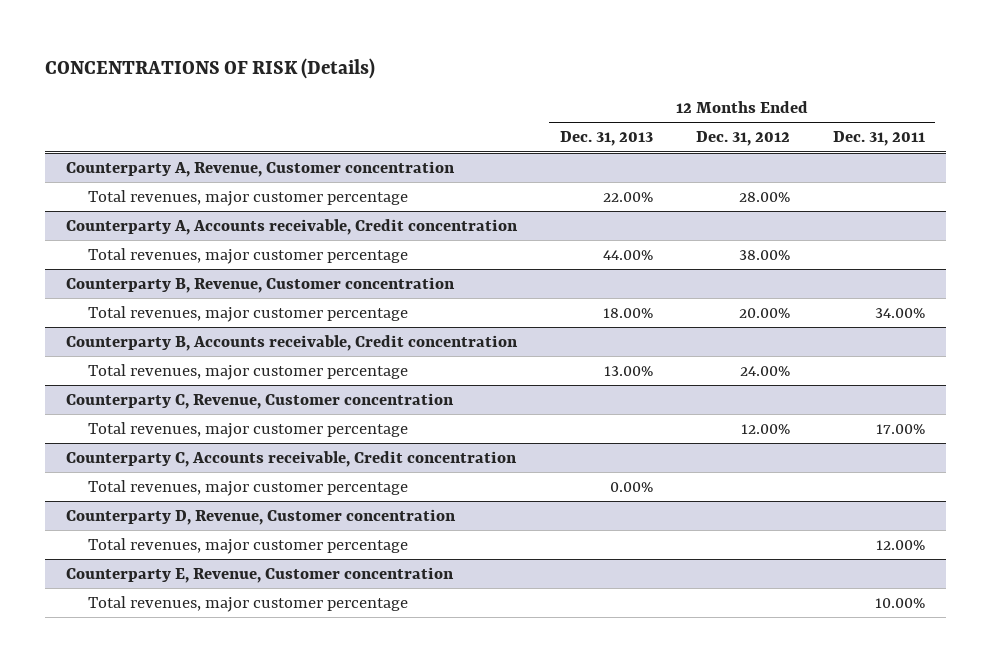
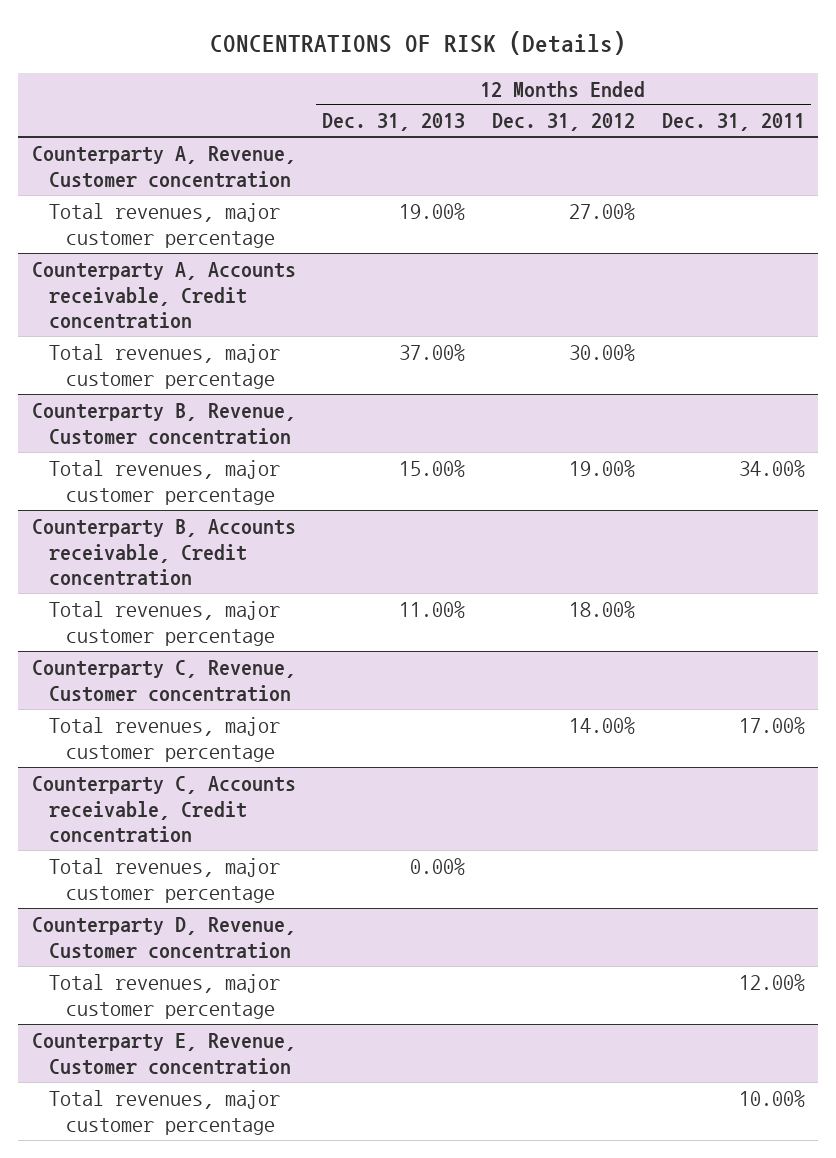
[603,191,654,202] 22.00% -> [399,202,466,220] 19.00%
[738,191,790,202] 28.00% -> [568,202,635,220] 27.00%
[603,249,654,260] 44.00% -> [399,343,466,361] 37.00%
[738,249,790,260] 38.00% -> [568,343,635,361] 30.00%
[603,307,654,318] 18.00% -> [399,459,466,477] 15.00%
[738,307,790,318] 20.00% -> [568,459,635,477] 19.00%
[604,365,654,376] 13.00% -> [399,600,466,618] 11.00%
[739,365,790,376] 24.00% -> [568,600,635,618] 18.00%
[740,423,790,434] 12.00% -> [568,716,635,734] 14.00%

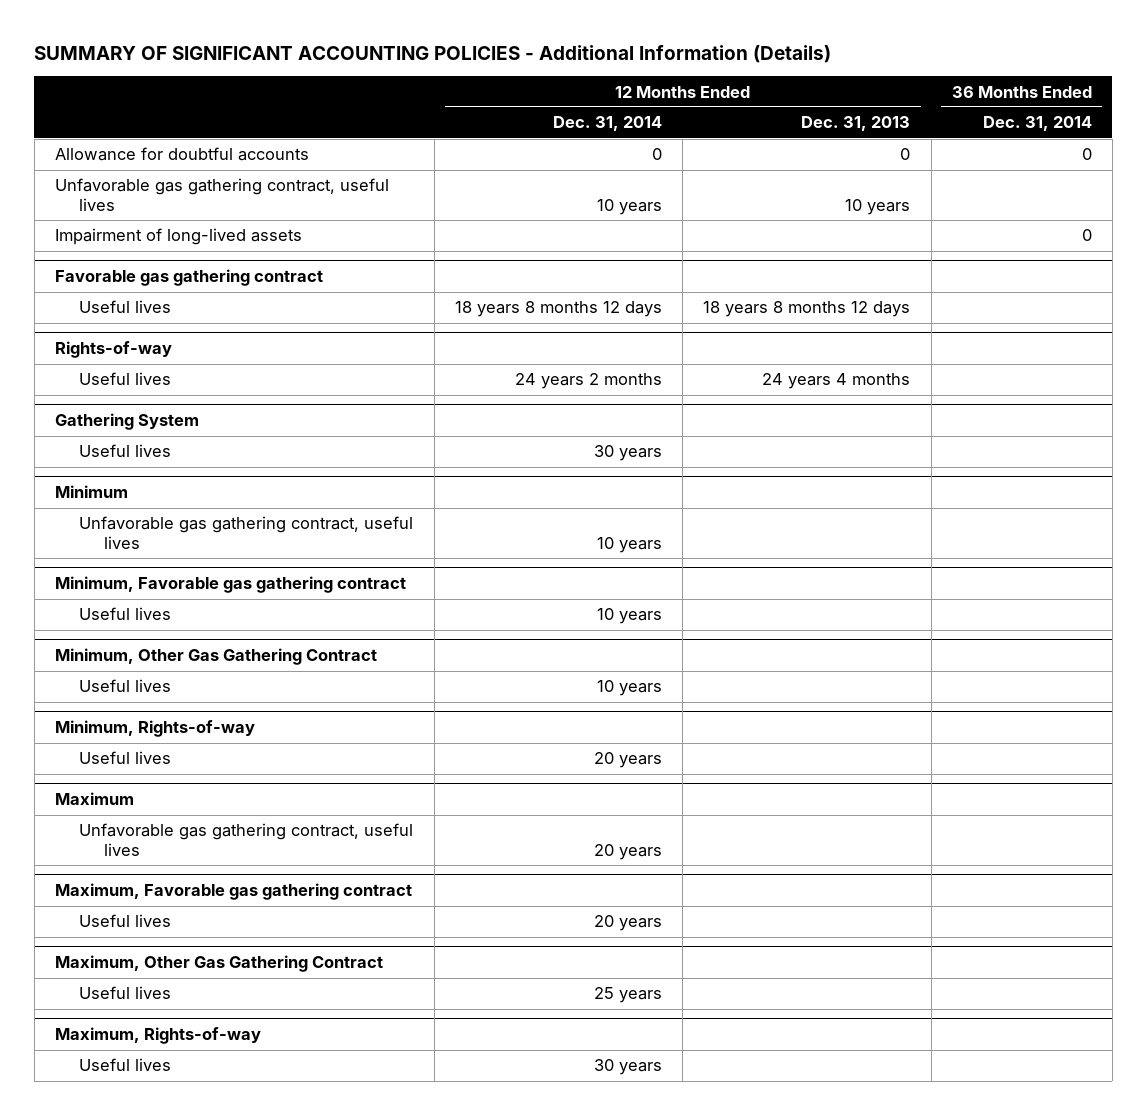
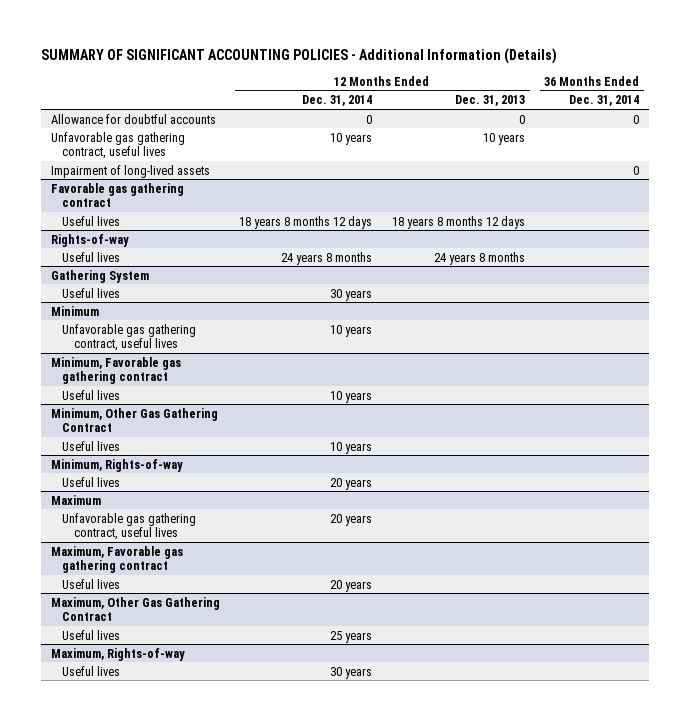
[514,373,662,390] 24 years 2 months -> [281,251,373,265] 24 years 8 months
[762,373,911,390] 24 years 4 months -> [433,251,525,265] 24 years 8 months

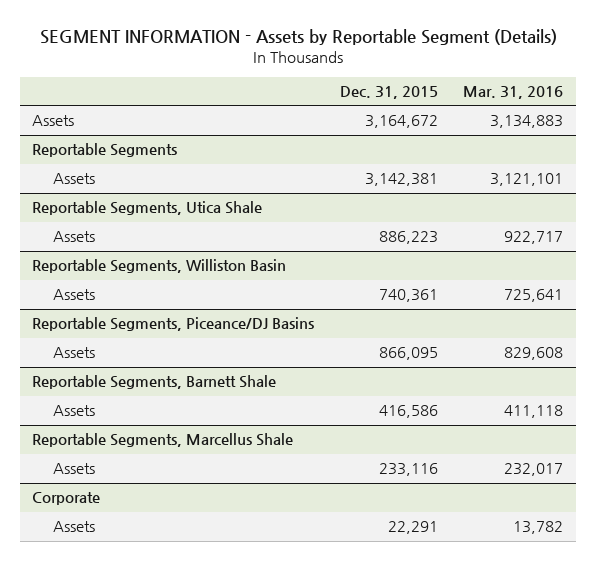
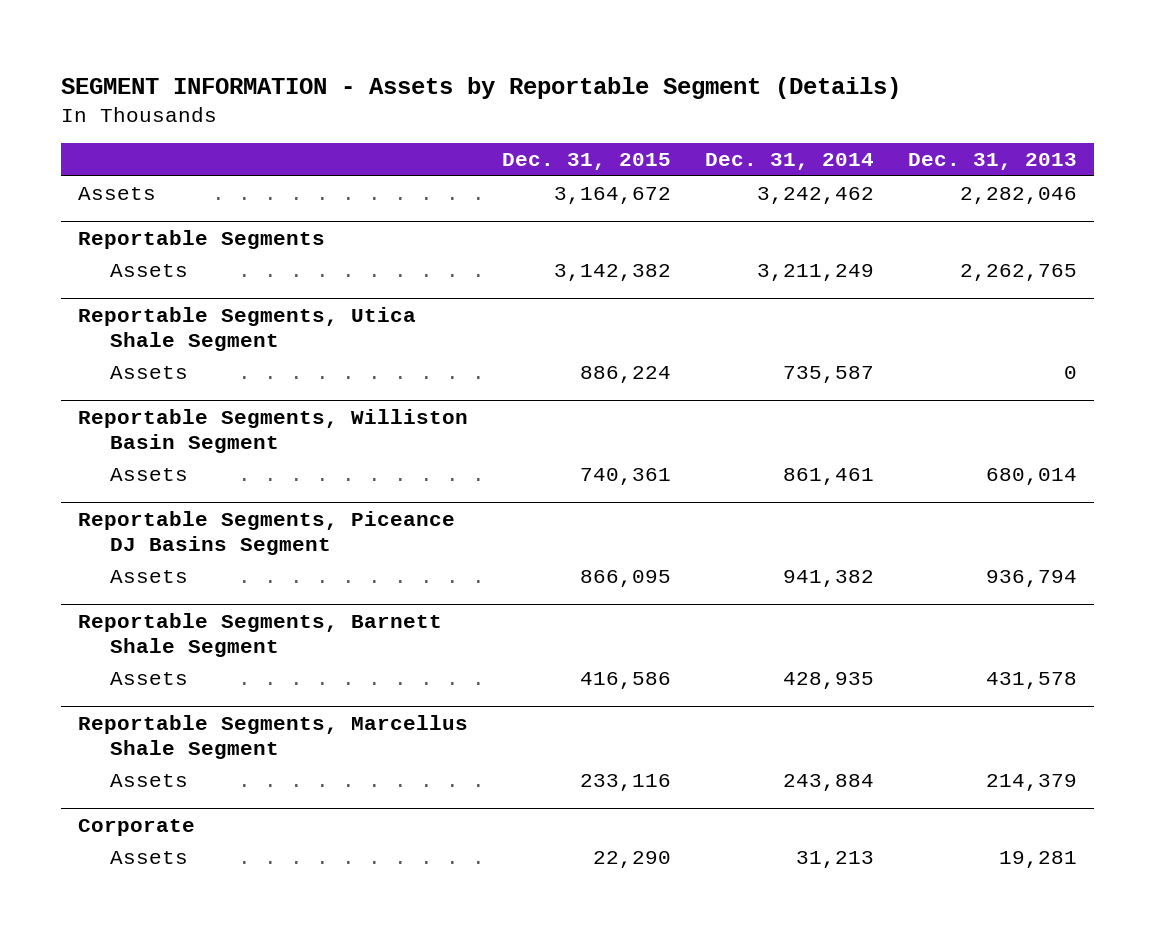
[462,86,563,100] Mar. 31, 2016 -> none
none -> [705,153,875,171] Dec. 31, 2014
none -> [907,153,1077,171] Dec. 31, 2013
[364,173,438,187] 3,142,381 -> [554,264,672,282] 3,142,382
[32,201,263,216] Reportable Segments, Utica Shale -> [78,306,417,351] Reportable Segments, Utica Shale Segment
[378,231,438,245] 886,223 -> [580,366,672,384] 886,224
[32,259,287,274] Reportable Segments, Williston Basin -> [78,408,469,453] Reportable Segments, Williston Basin Segment
[32,317,315,332] Reportable Segments, Piceance/DJ Basins -> [78,510,456,555] Reportable Segments, Piceance DJ Basins Segment
[32,375,277,390] Reportable Segments, Barnett Shale -> [78,612,443,657] Reportable Segments, Barnett Shale Segment
[32,433,294,448] Reportable Segments, Marcellus Shale -> [78,714,469,759] Reportable Segments, Marcellus Shale Segment
[387,521,438,535] 22,291 -> [593,851,672,869] 22,290

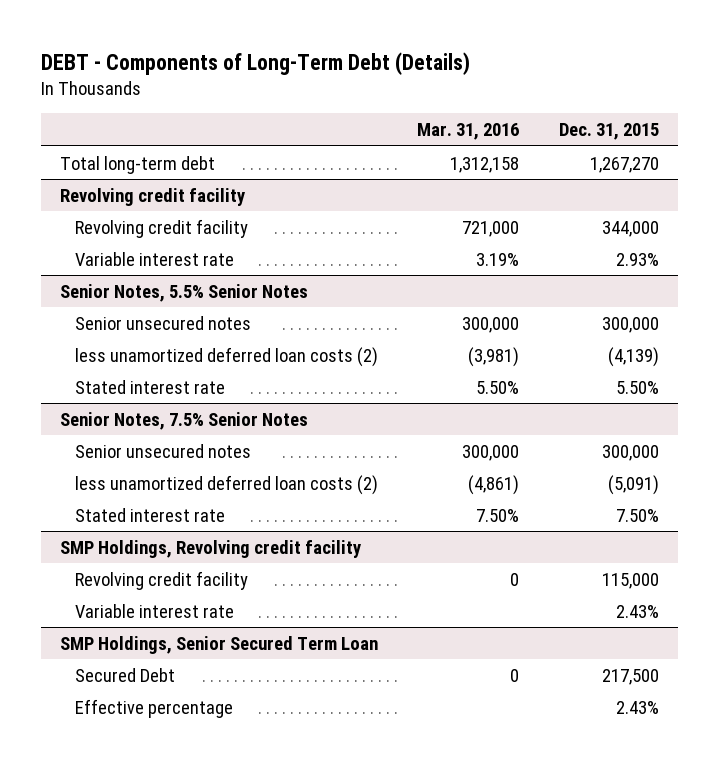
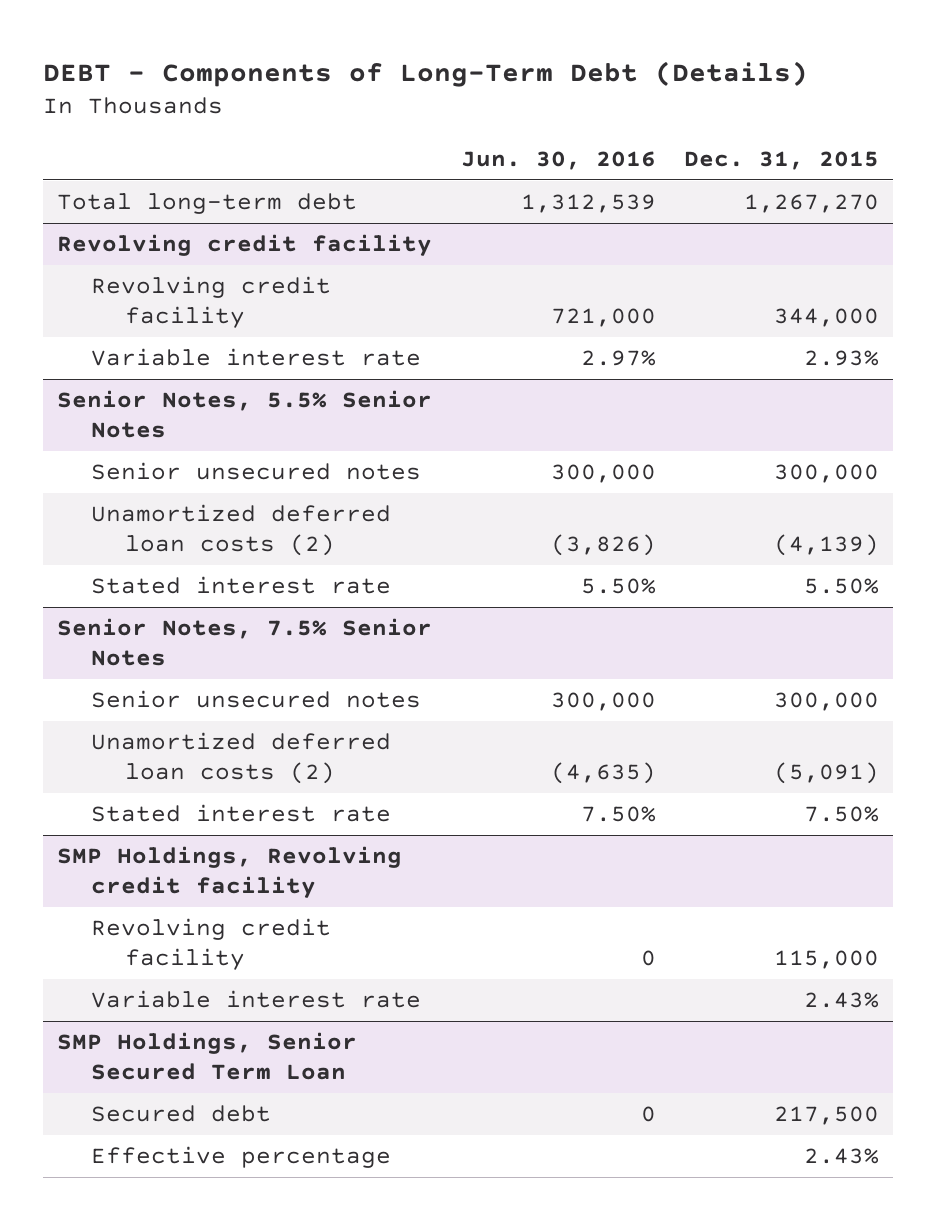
[417,123,520,141] Mar. 31, 2016 -> none
none -> [460,151,656,171] Jun. 30, 2016
[74,346,378,367] less unamortized deferred loan costs (2) -> [90,504,391,557] Unamortized deferred loan costs (2)
[74,474,378,495] less unamortized deferred loan costs (2) -> [90,732,391,785] Unamortized deferred loan costs (2)
[74,667,175,682] Secured Debt -> [90,1105,271,1123] Secured debt

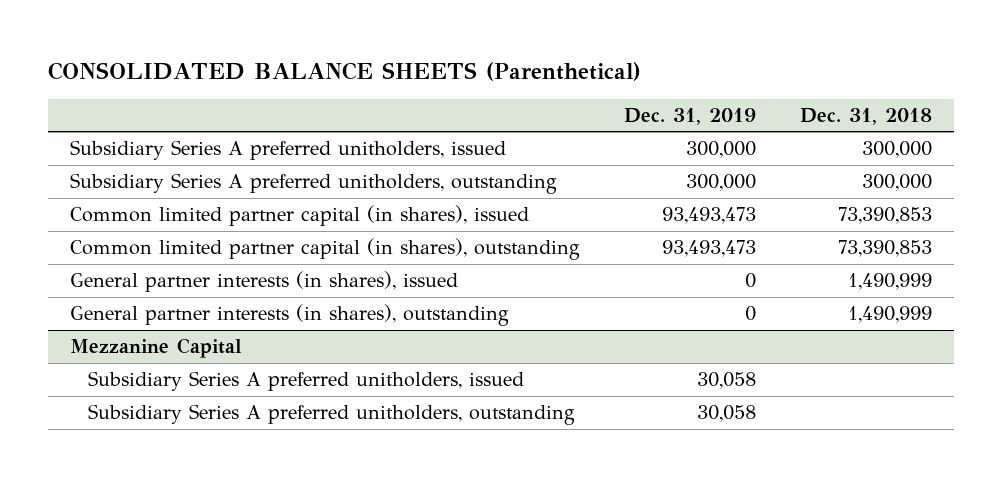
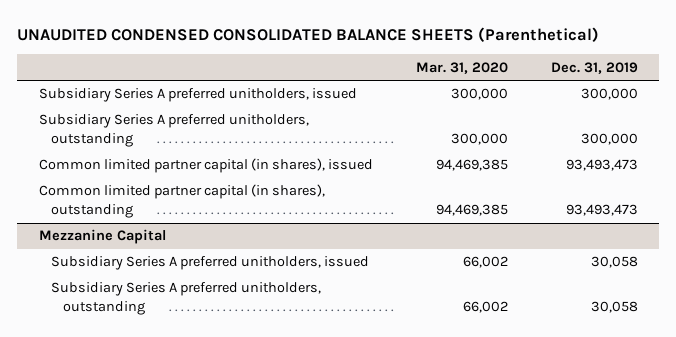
[47,61,641,81] CONSOLIDATED BALANCE SHEETS (Parenthetical) -> [17,26,600,42] UNAUDITED CONDENSED CONSOLIDATED BALANCE SHEETS (Parenthetical)
[799,108,932,126] Dec. 31, 2018 -> none
none -> [415,61,508,74] Mar. 31, 2020
[69,271,458,293] General partner interests (in shares), issued -> none
[69,304,509,327] General partner interests (in shares), outstanding -> none

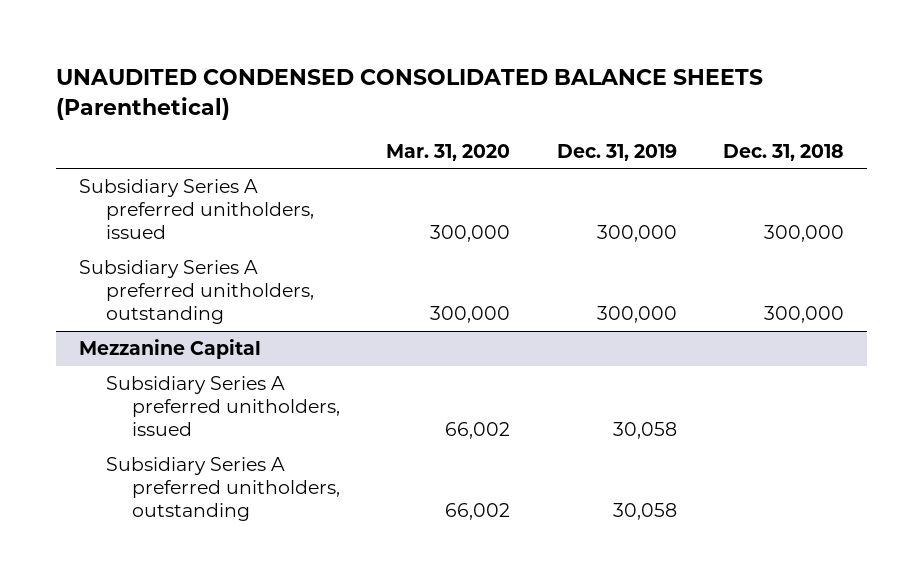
none -> [722,143,844,161] Dec. 31, 2018
[38,158,373,174] Common limited partner capital (in shares), issued -> none
[38,184,325,219] Common limited partner capital (in shares), outstanding -> none

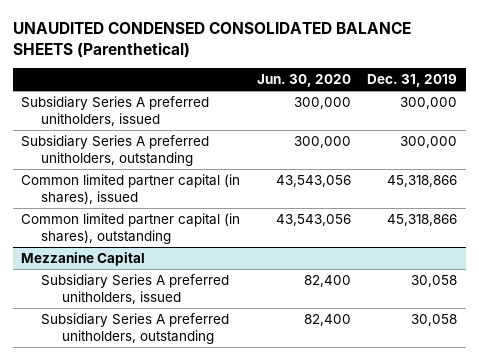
[386,143,511,161] Mar. 31, 2020 -> none
[722,143,844,161] Dec. 31, 2018 -> none
none -> [256,74,351,88] Jun. 30, 2020
none -> [21,174,241,205] Common limited partner capital (in shares), issued
none -> [21,213,241,245] Common limited partner capital (in shares), outstanding

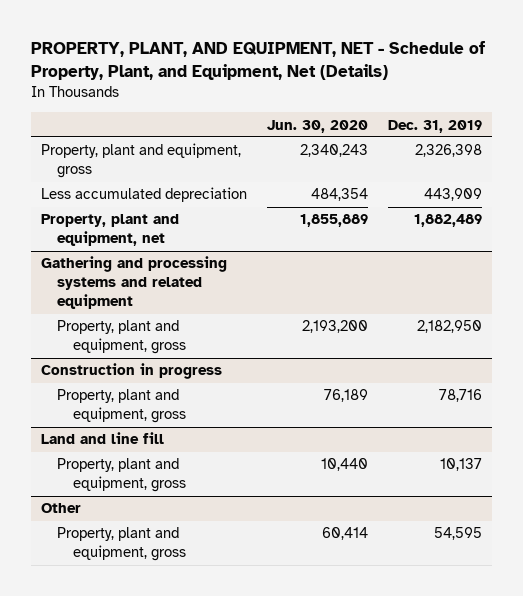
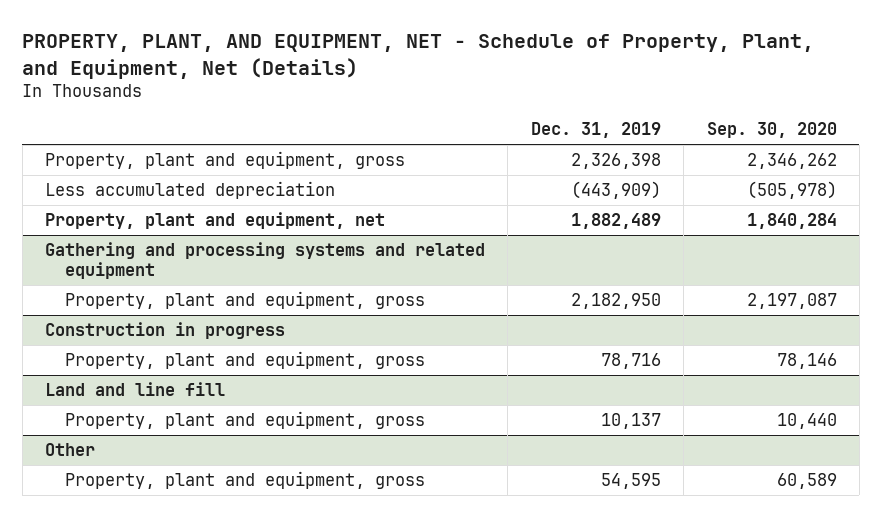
[267,119,369,133] Jun. 30, 2020 -> none
none -> [706,122,837,139] Sep. 30, 2020
[423,188,482,202] 443,909 -> [570,181,661,200] (443,909)

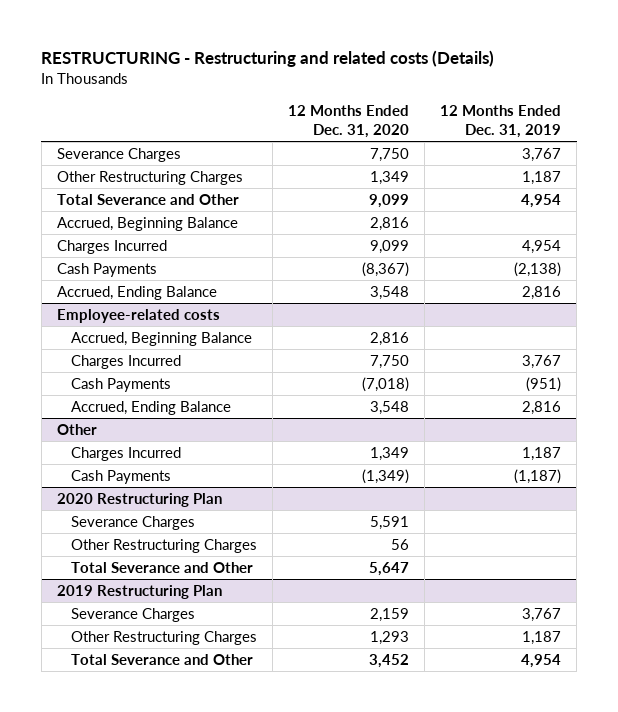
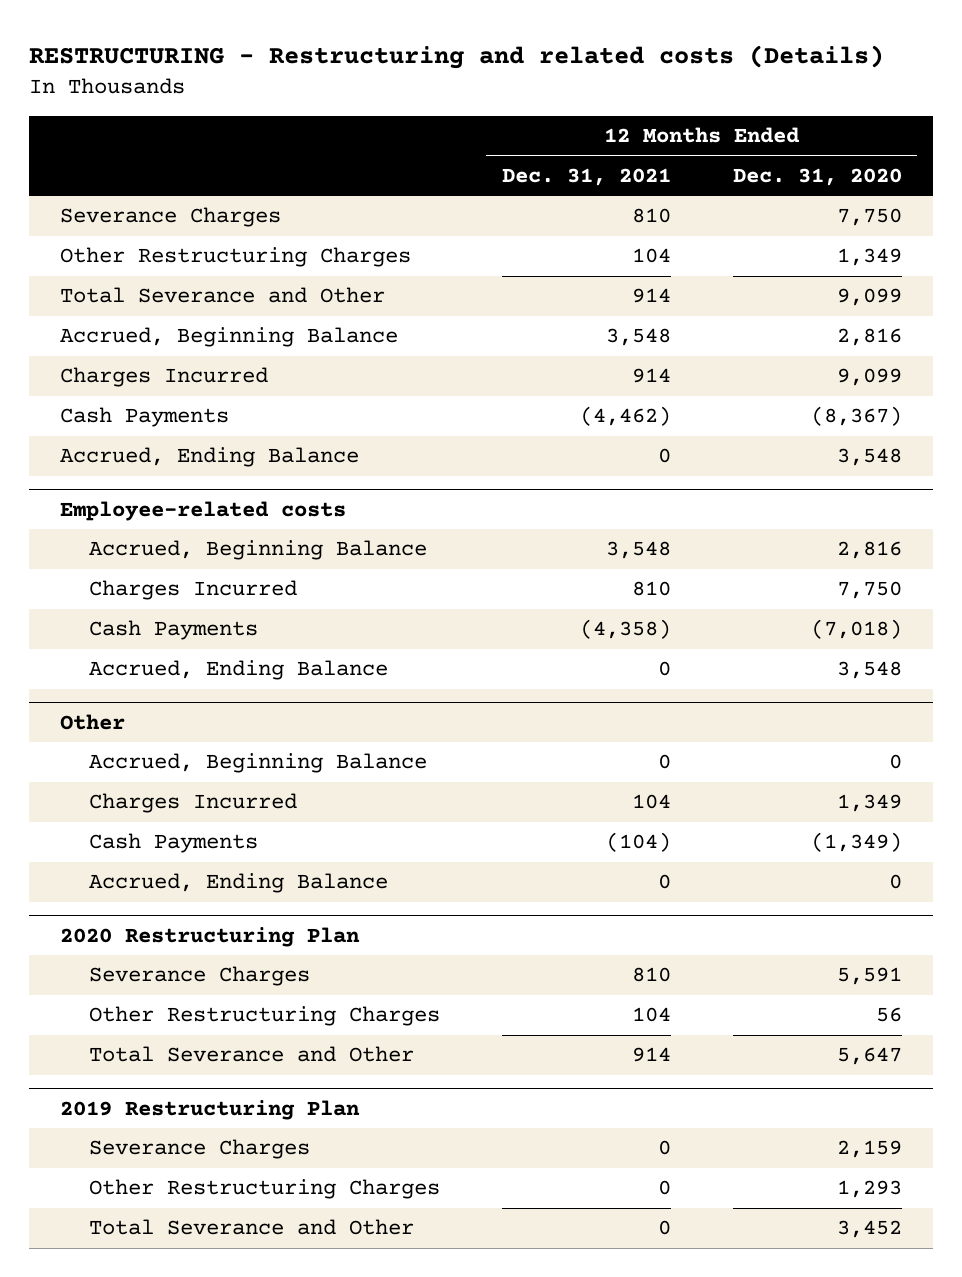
[440,105,562,139] 12 Months Ended Dec. 31, 2019 -> none
none -> [501,167,671,186] Dec. 31, 2021
none -> [88,753,427,774] Accrued, Beginning Balance
none -> [88,873,388,894] Accrued, Ending Balance

